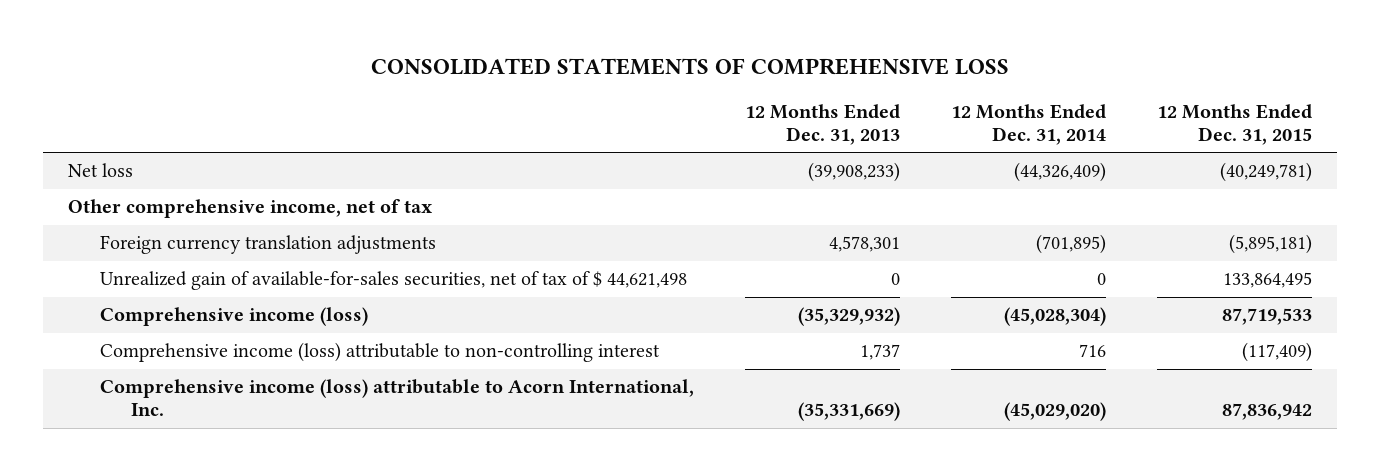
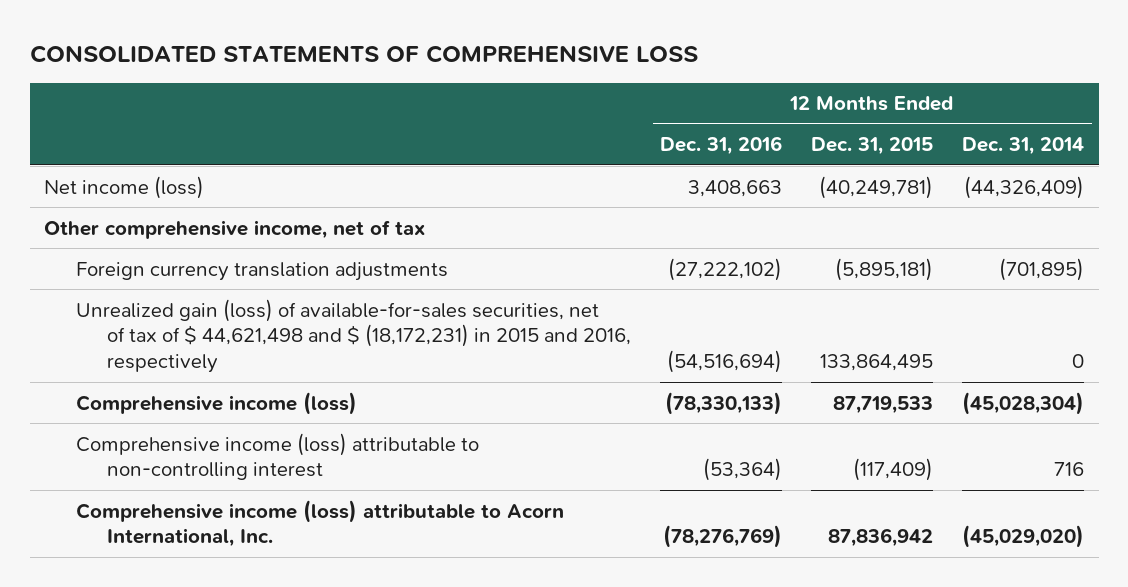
[744,103,900,145] 12 Months Ended Dec. 31, 2013 -> none
none -> [660,136,783,156] Dec. 31, 2016
[68,163,134,178] Net loss -> [44,175,205,199] Net income (loss)
[99,271,687,291] Unrealized gain of available-for-sales securities, net of tax of $ 44,621,498 -> [75,298,632,374] Unrealized gain (loss) of available-for-sales securities, net of tax of $ 44,621,498 and $ (18,172,231) in 2015 and 2016, respectively

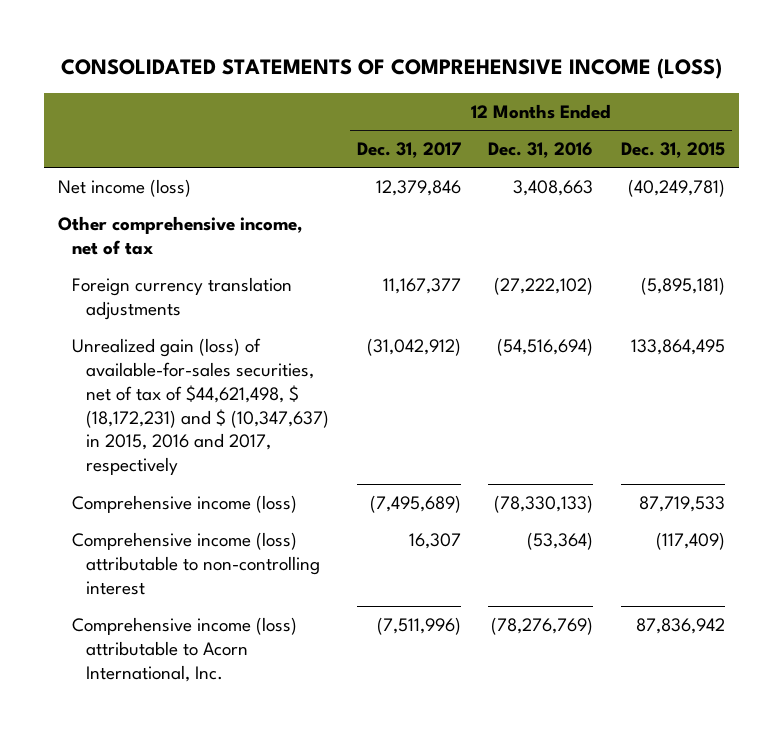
[29,44,698,63] CONSOLIDATED STATEMENTS OF COMPREHENSIVE LOSS -> [60,57,722,79] CONSOLIDATED STATEMENTS OF COMPREHENSIVE INCOME (LOSS)
[962,137,1085,156] Dec. 31, 2014 -> none
none -> [356,141,461,158] Dec. 31, 2017
[75,298,632,374] Unrealized gain (loss) of available-for-sales securities, net of tax of $ 44,621,498 and $ (18,172,231) in 2015 and 2016, respectively -> [71,337,329,476] Unrealized gain (loss) of available-for-sales securities, net of tax of $44,621,498, $ (18,172,231) and $ (10,347,637) in 2015, 2016 and 2017, respectively

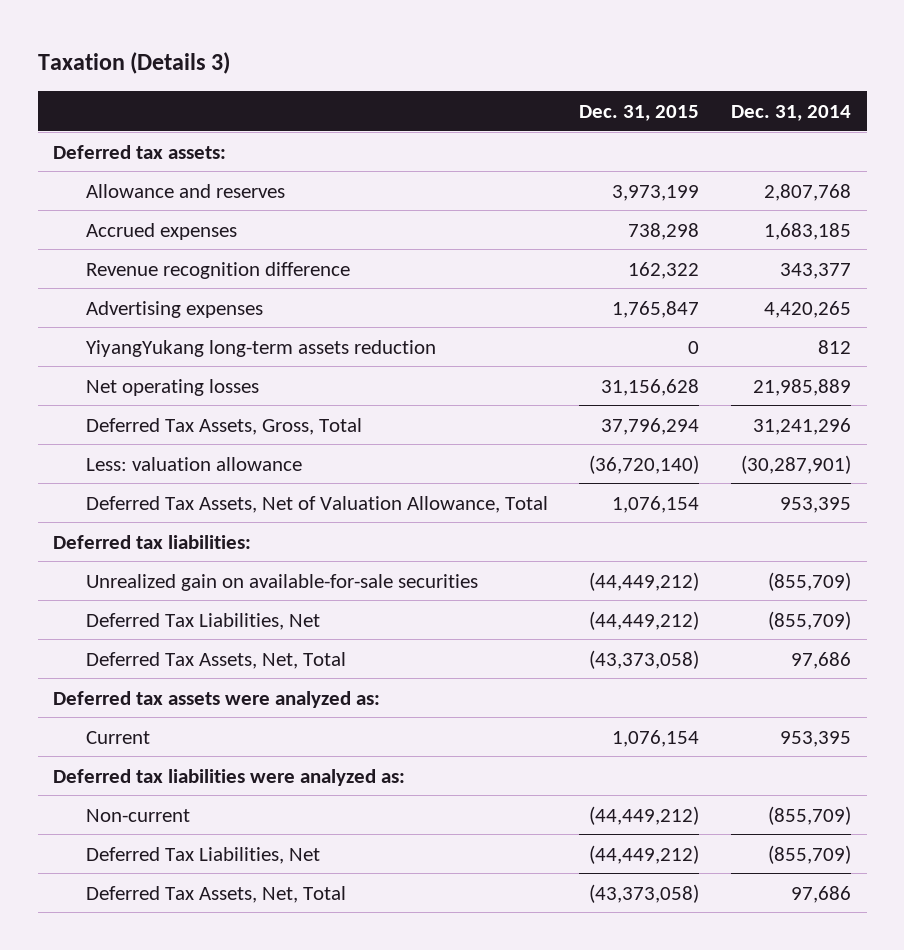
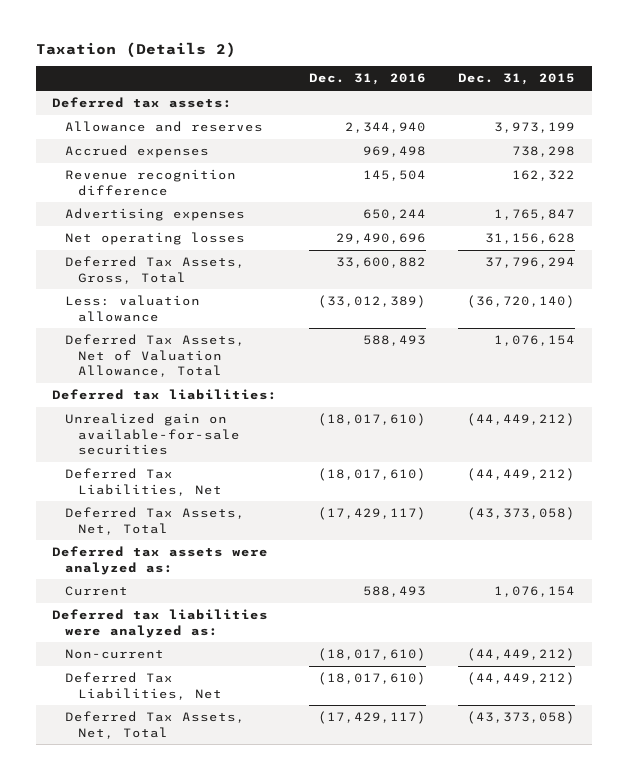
[37,52,230,75] Taxation (Details 3) -> [35,42,236,59] Taxation (Details 2)
[730,104,851,121] Dec. 31, 2014 -> none
none -> [309,73,427,86] Dec. 31, 2016
[85,339,436,357] YiyangYukang long-term assets reduction -> none

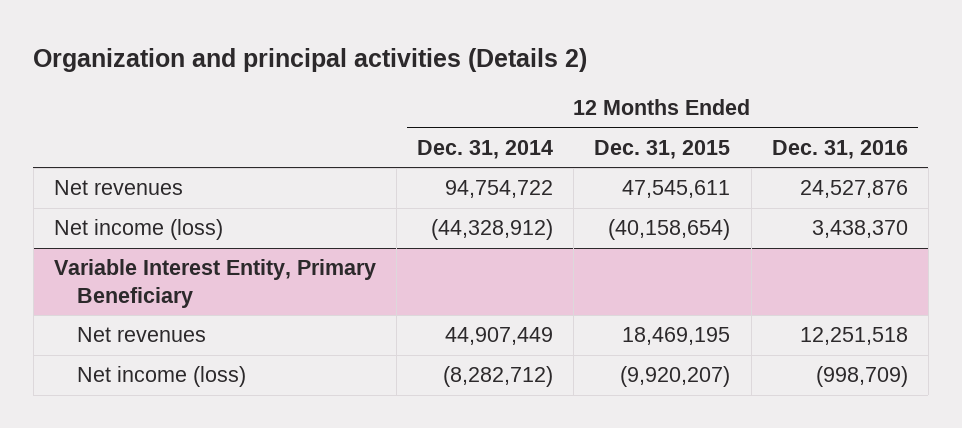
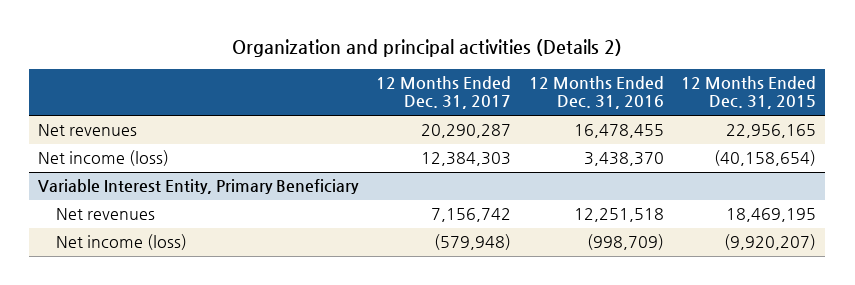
[417,140,554,160] Dec. 31, 2014 -> none
none -> [375,75,511,110] 12 Months Ended Dec. 31, 2017
[622,180,731,199] 47,545,611 -> [726,124,817,139] 22,956,165
[799,180,908,199] 24,527,876 -> [573,124,664,139] 16,478,455

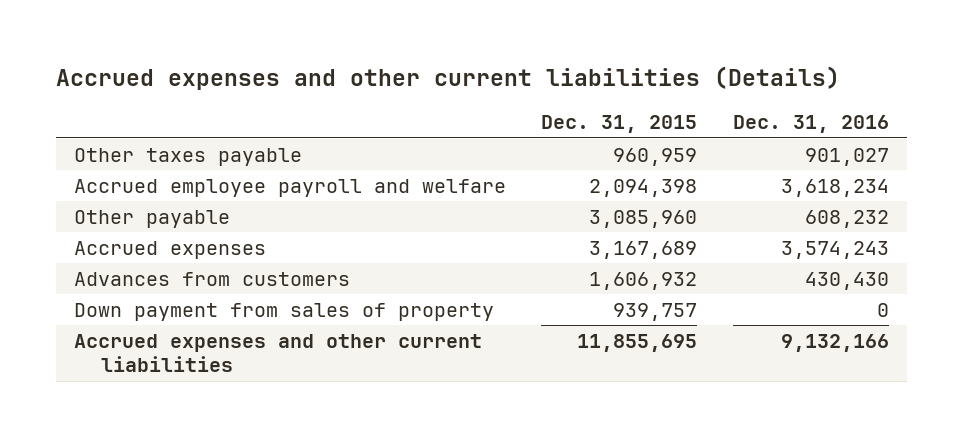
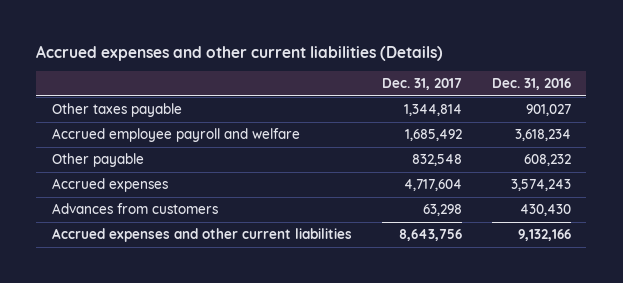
[541,115,698,134] Dec. 31, 2015 -> none
none -> [381,78,462,91] Dec. 31, 2017
[73,302,494,321] Down payment from sales of property -> none

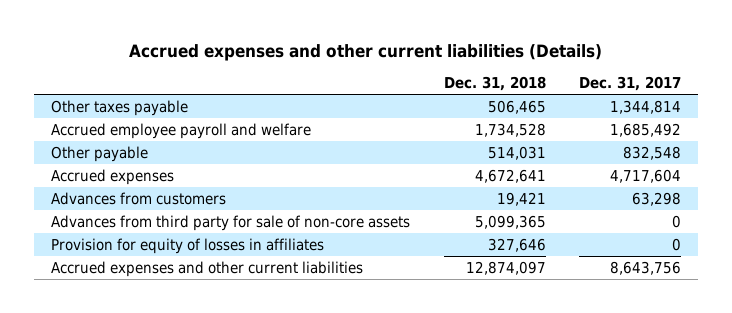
[492,78,572,91] Dec. 31, 2016 -> none
none -> [443,76,546,92] Dec. 31, 2018
none -> [51,214,411,231] Advances from third party for sale of non-core assets
none -> [51,237,325,254] Provision for equity of losses in affiliates

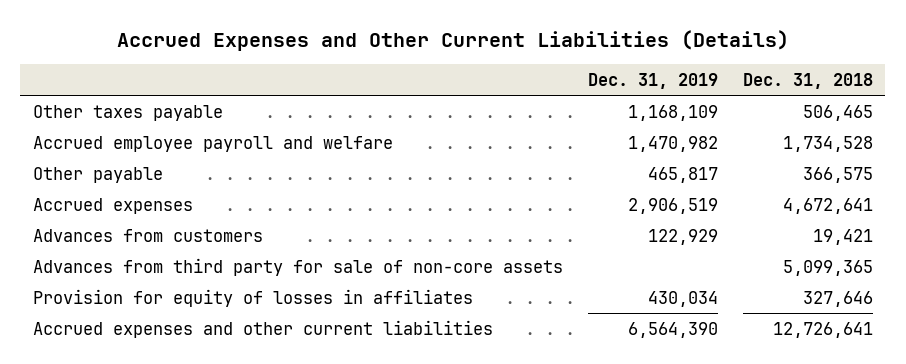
[129,43,603,61] Accrued expenses and other current liabilities (Details) -> [116,30,789,52] Accrued Expenses and Other Current Liabilities (Details)
[579,76,682,92] Dec. 31, 2017 -> none
none -> [587,72,718,89] Dec. 31, 2019
[487,145,546,160] 514,031 -> [802,166,873,183] 366,575
[465,260,546,275] 12,874,097 -> [772,321,873,338] 12,726,641

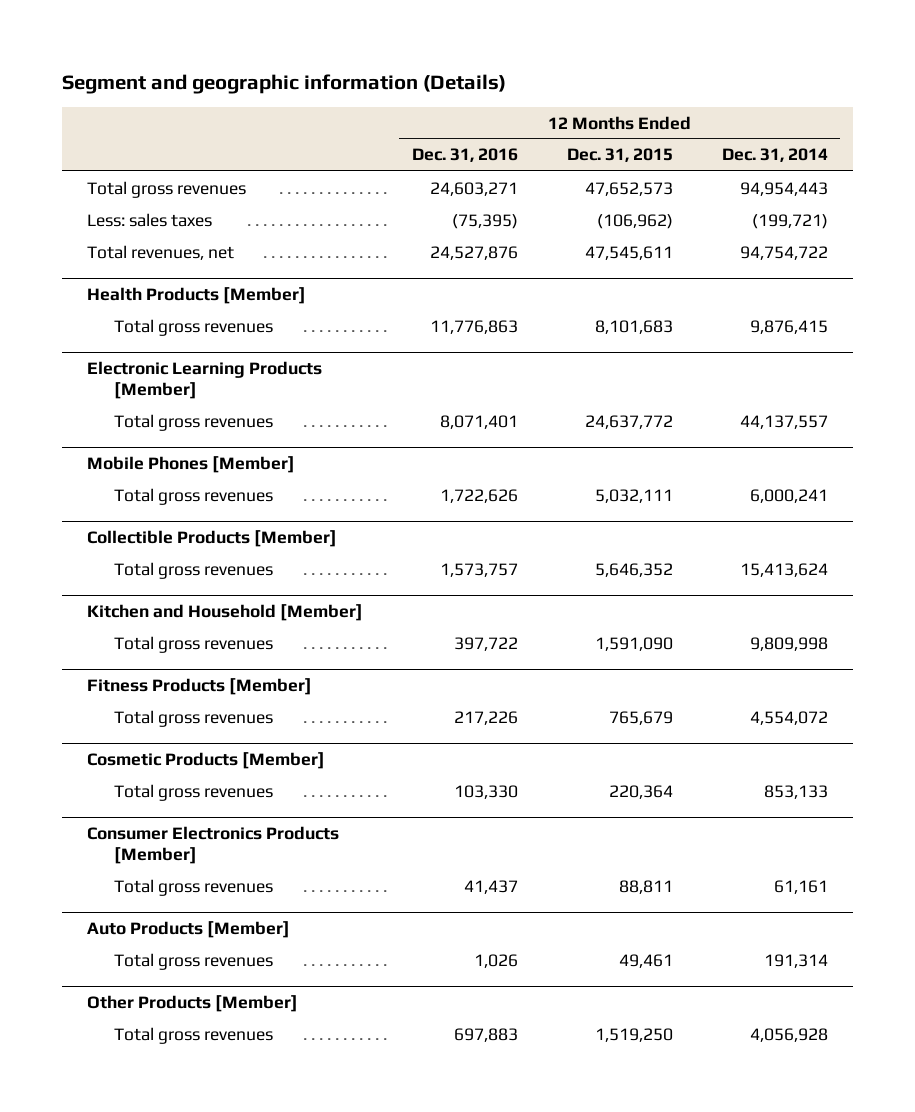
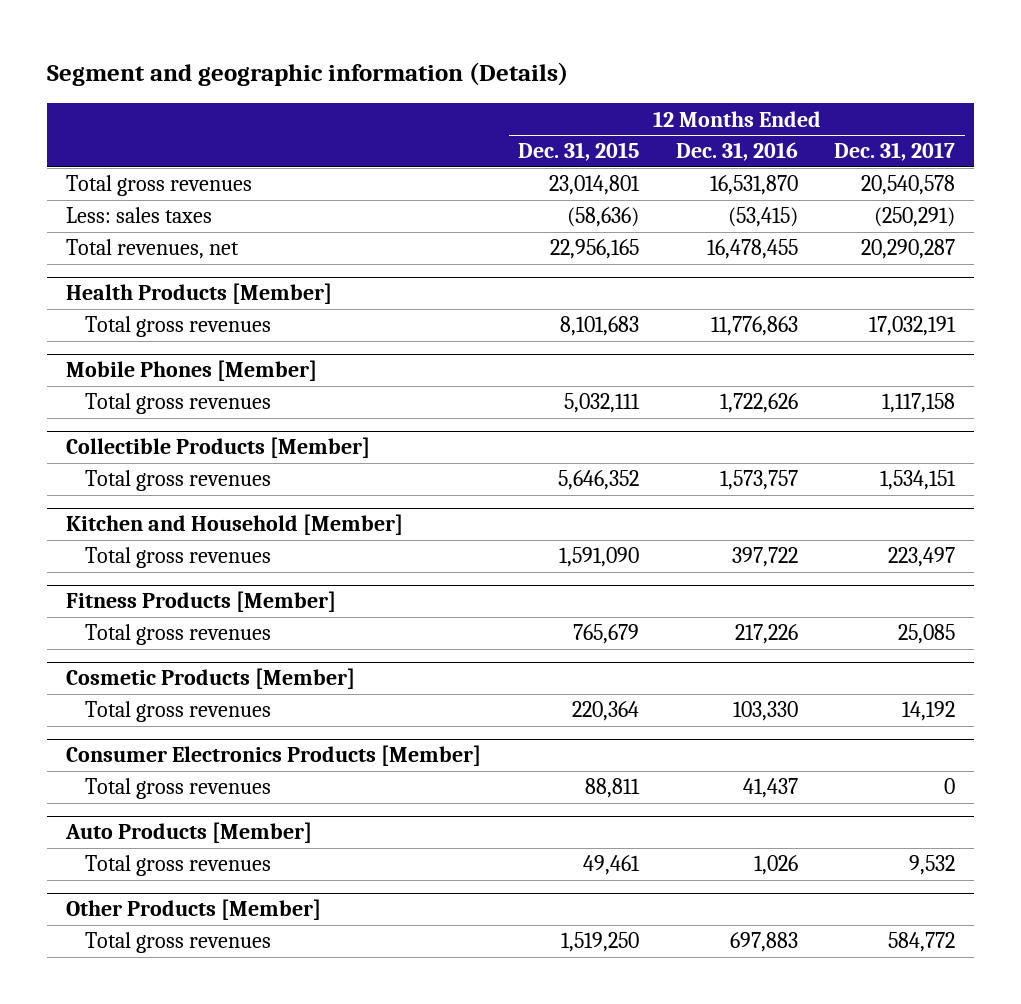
[722,148,829,163] Dec. 31, 2014 -> none
none -> [834,142,956,162] Dec. 31, 2017
[429,181,518,196] 24,603,271 -> [709,175,798,196] 16,531,870
[584,181,673,196] 47,652,573 -> [548,175,640,196] 23,014,801
[451,213,518,229] (75,395) -> [727,207,798,228] (53,415)
[596,213,673,229] (106,962) -> [566,207,639,228] (58,636)
[429,245,518,260] 24,527,876 -> [706,239,798,260] 16,478,455
[584,245,673,260] 47,545,611 -> [549,239,639,260] 22,956,165
[86,361,322,399] Electronic Learning Products [Member] -> none
[113,413,273,431] Total gross revenues -> none

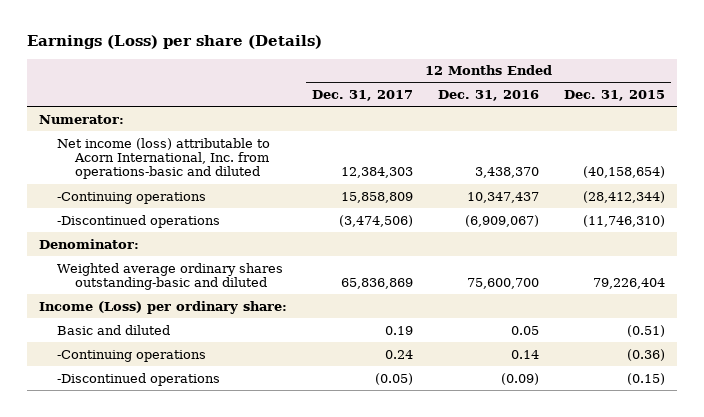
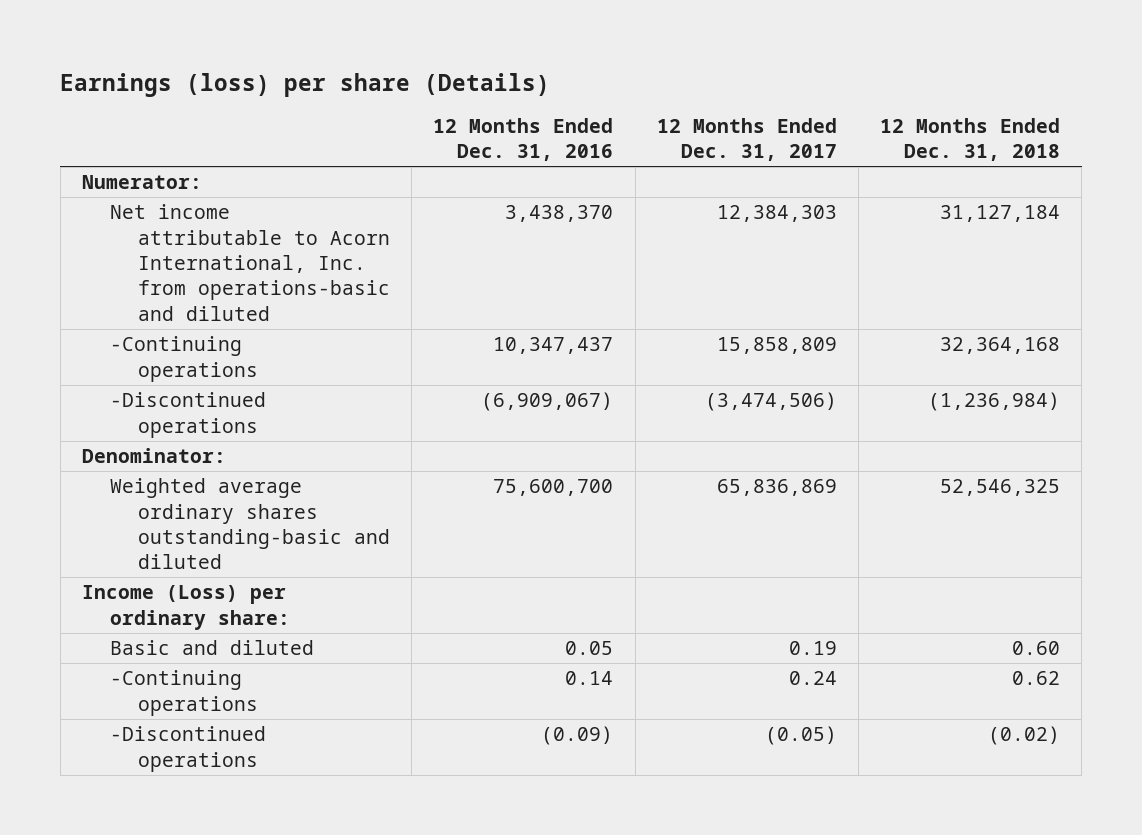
[26,35,322,50] Earnings (Loss) per share (Details) -> [60,73,551,98] Earnings (loss) per share (Details)
[563,90,665,102] Dec. 31, 2015 -> none
none -> [880,118,1061,162] 12 Months Ended Dec. 31, 2018
[57,137,271,180] Net income (loss) attributable to Acorn International, Inc. from operations-basic and diluted -> [110,204,390,321] Net income attributable to Acorn International, Inc. from operations-basic and diluted

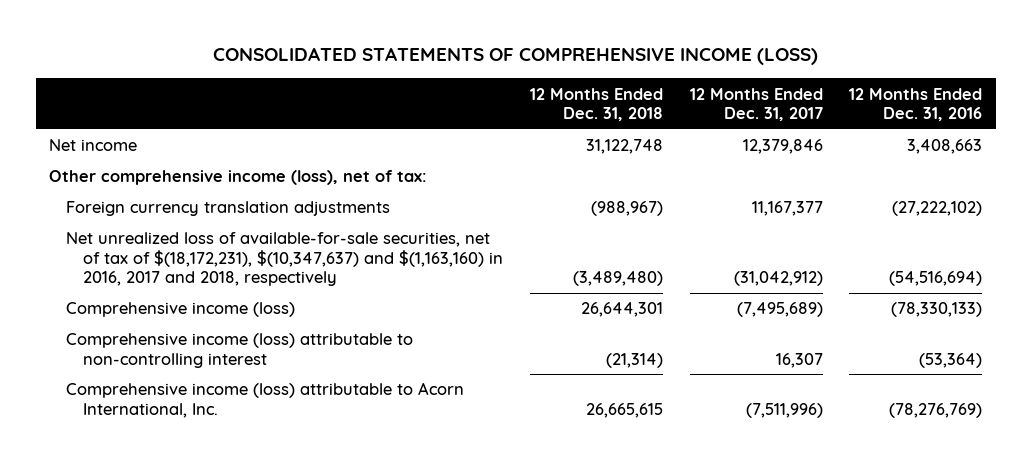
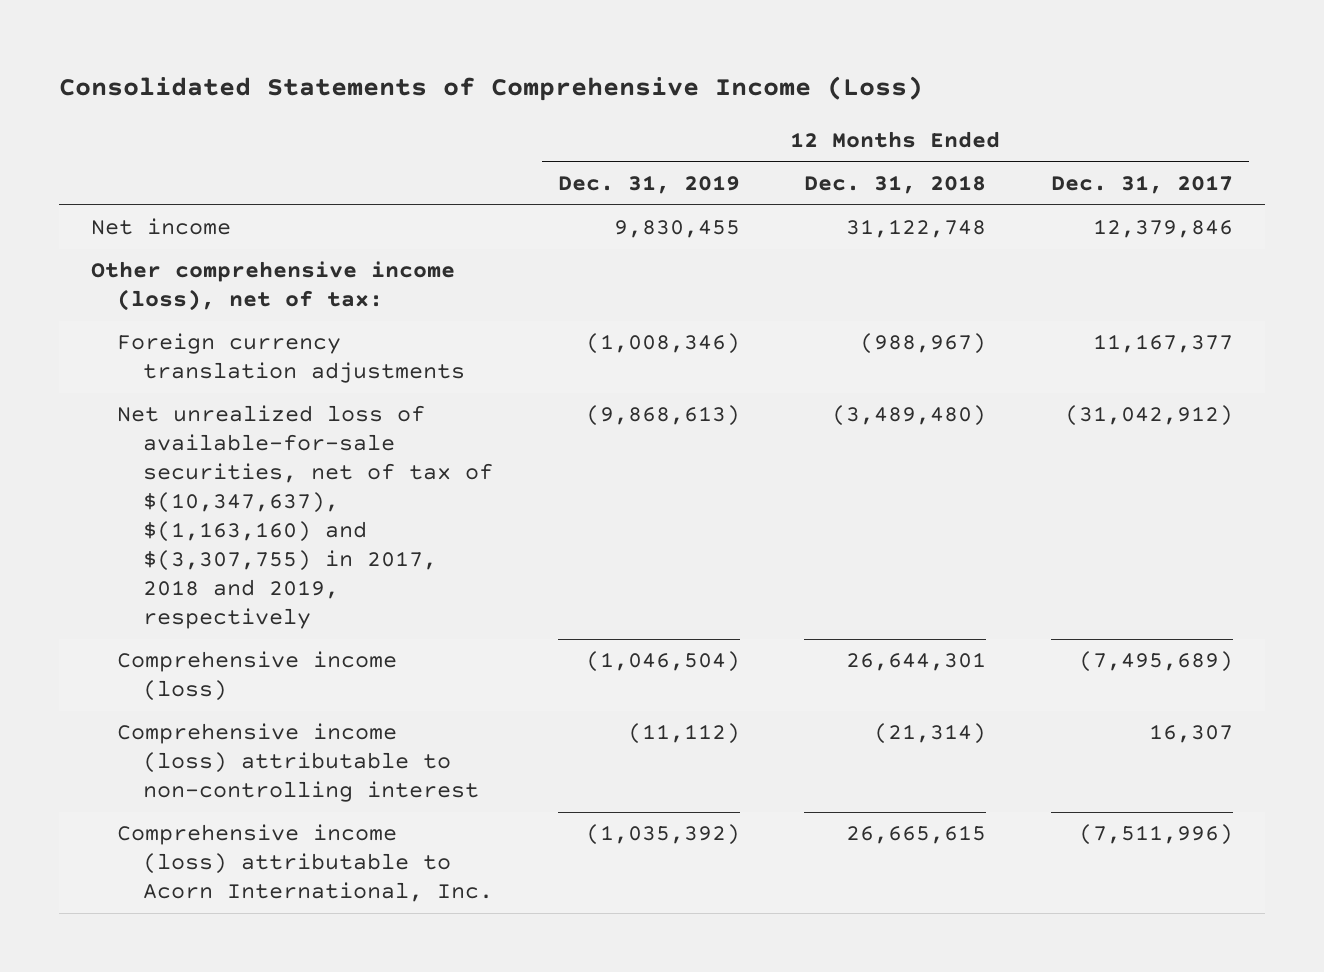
[212,47,818,66] CONSOLIDATED STATEMENTS OF COMPREHENSIVE INCOME (LOSS) -> [58,76,923,102] Consolidated Statements of Comprehensive Income (Loss)
[849,87,983,122] 12 Months Ended Dec. 31, 2016 -> none
none -> [557,175,740,195] Dec. 31, 2019
[65,232,504,287] Net unrealized loss of available-for-sale securities, net of tax of $(18,172,231), $(10,347,637) and $(1,163,160) in 2016, 2017 and 2018, respectively -> [117,405,494,630] Net unrealized loss of available-for-sale securities, net of tax of $(10,347,637), $(1,163,160) and $(3,307,755) in 2017, 2018 and 2019, respectively

